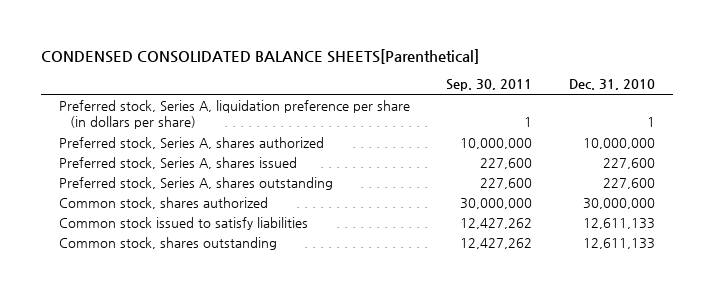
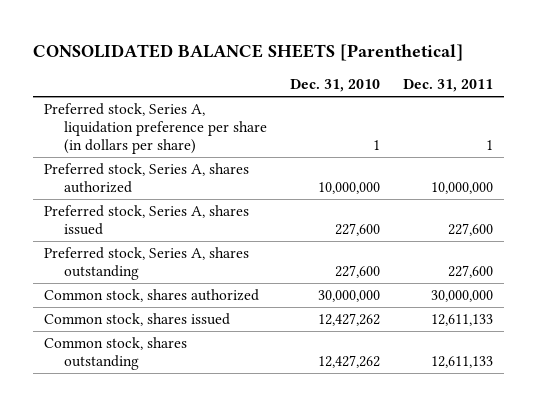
[40,48,479,64] CONDENSED CONSOLIDATED BALANCE SHEETS[Parenthetical] -> [32,44,463,62] CONSOLIDATED BALANCE SHEETS [Parenthetical]
[446,79,533,92] Sep. 30, 2011 -> none
none -> [402,79,493,93] Dec. 31, 2011
[58,216,308,230] Common stock issued to satisfy liabilities -> [44,312,231,326] Common stock, shares issued
[582,217,655,229] 12,611,133 -> [317,312,380,326] 12,427,262
[582,237,655,249] 12,611,133 -> [317,355,380,369] 12,427,262

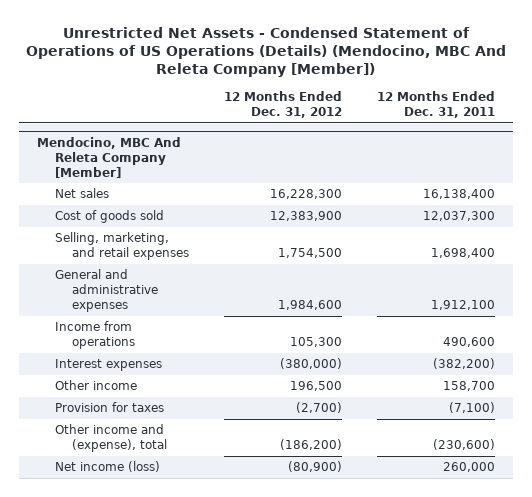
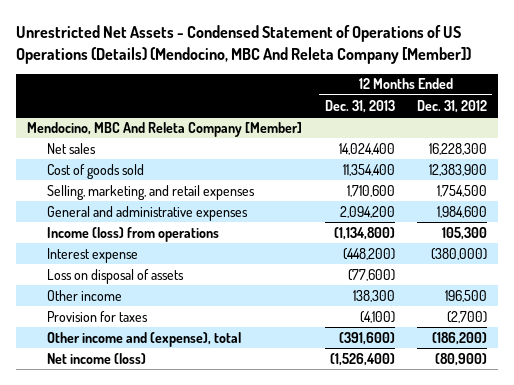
[377,90,496,118] 12 Months Ended Dec. 31, 2011 -> none
none -> [324,99,395,113] Dec. 31, 2013
[54,321,136,350] Income from operations -> [46,226,219,242] Income (loss) from operations
[54,359,162,372] Interest expenses -> [46,247,138,263] Interest expense
none -> [46,268,184,284] Loss on disposal of assets

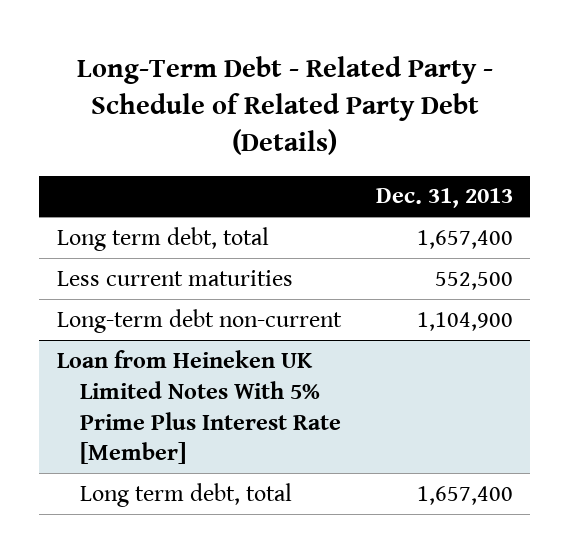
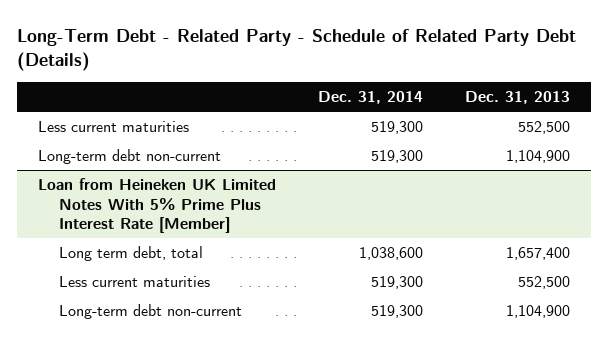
none -> [317,91,423,105] Dec. 31, 2014
[56,226,269,251] Long term debt, total -> none
none -> [59,276,211,288] Less current maturities
none -> [59,304,243,320] Long-term debt non-current

